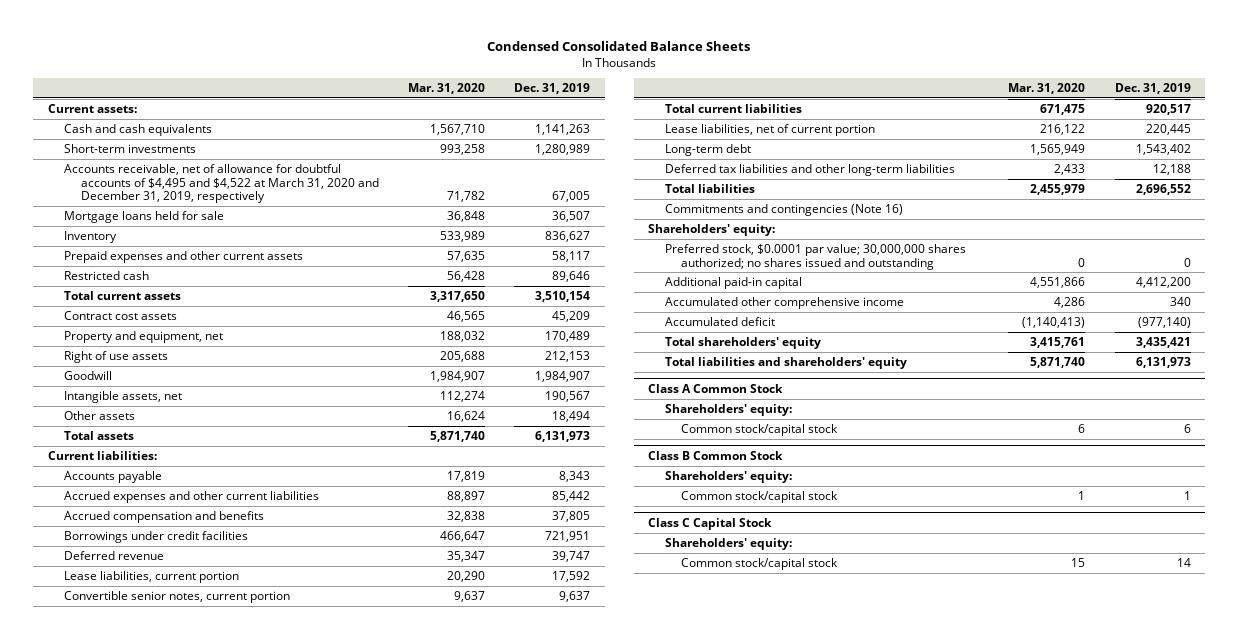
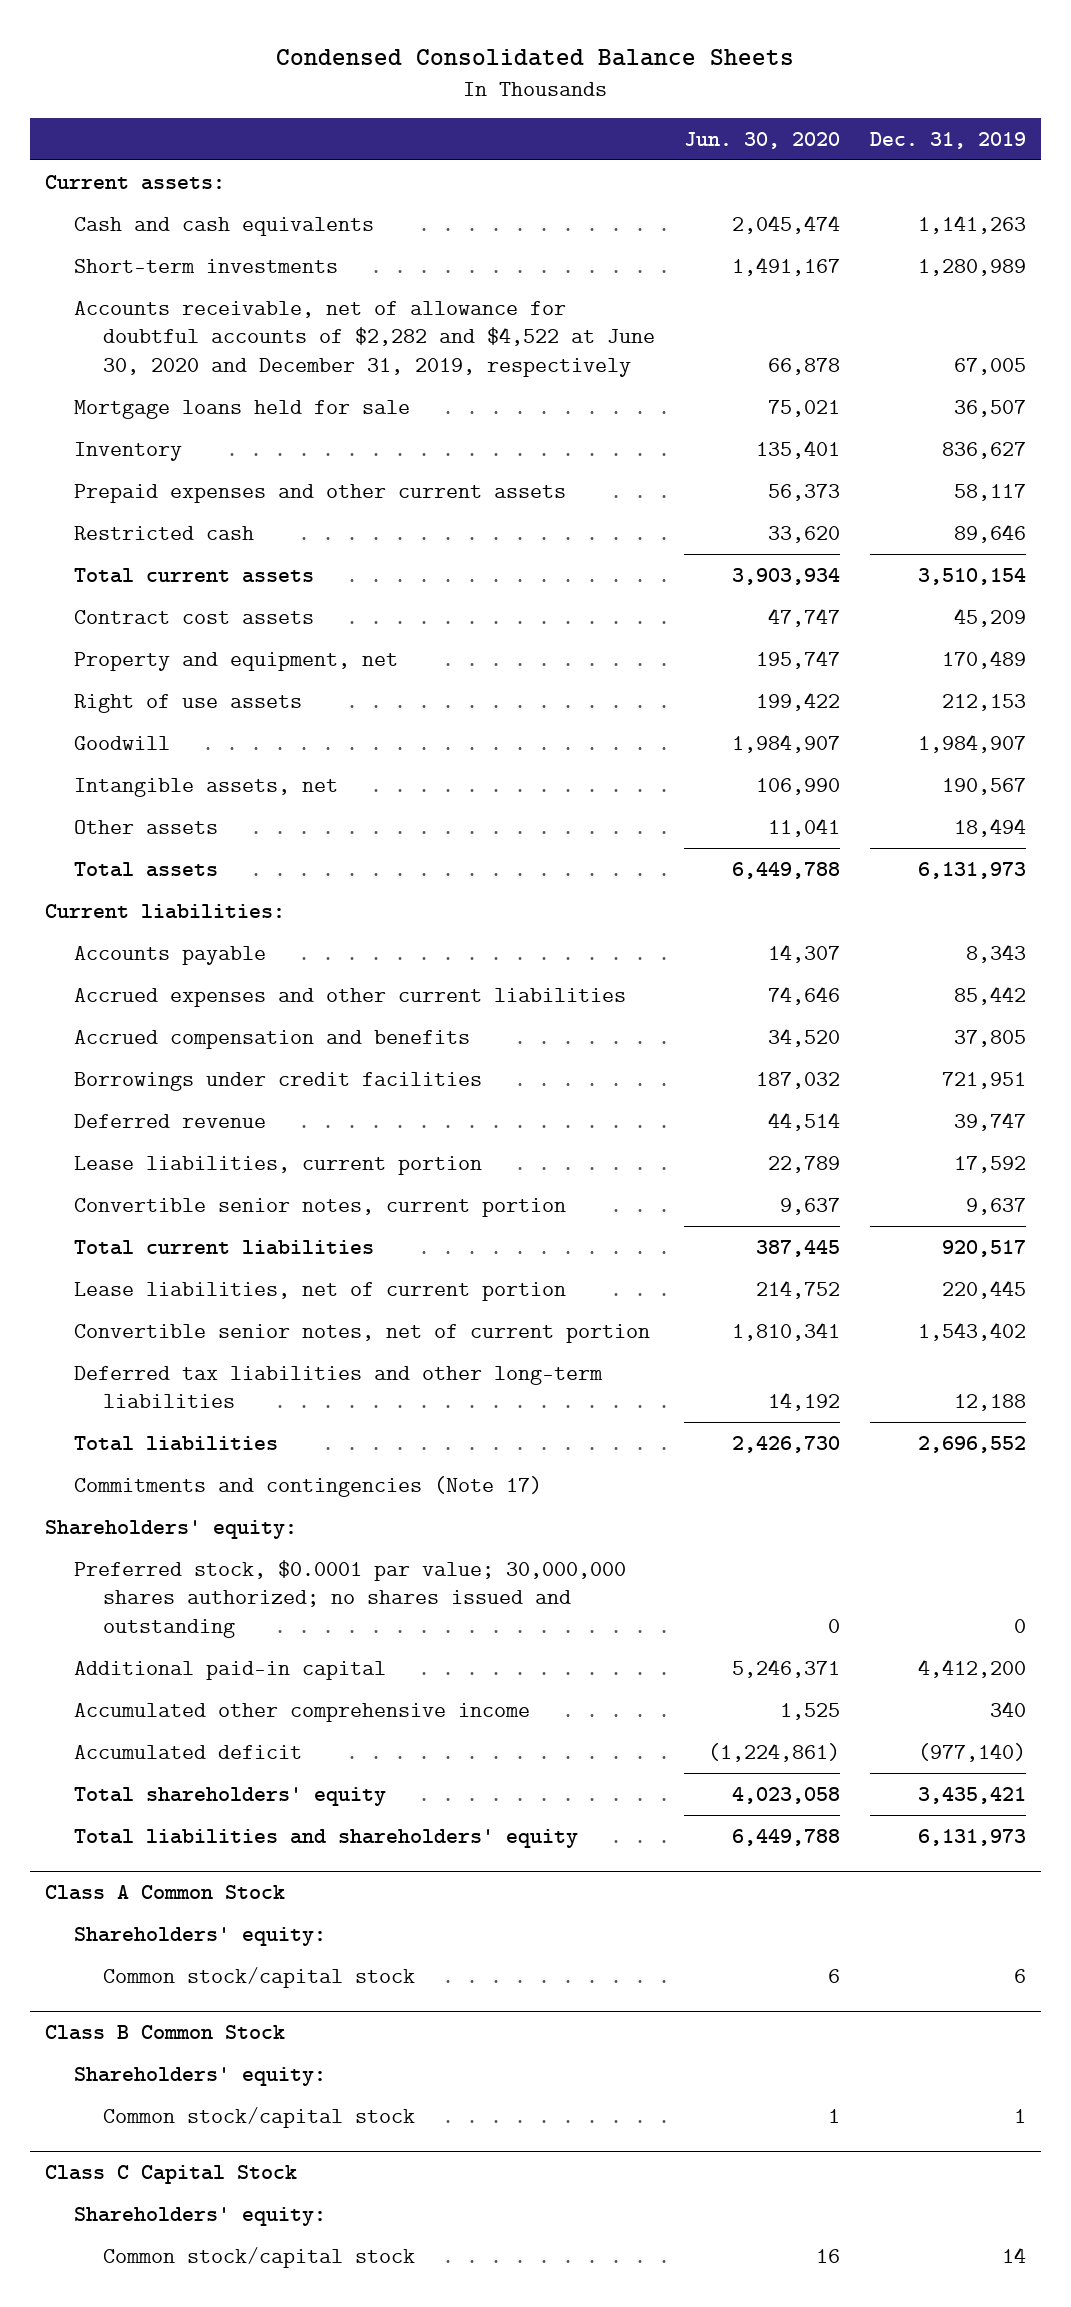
[407,83,485,95] Mar. 31, 2020 -> none
none -> [684,131,841,149] Jun. 30, 2020
[64,163,379,204] Accounts receivable, net of allowance for doubtful accounts of $4,495 and $4,522 at March 31, 2020 and December 31, 2019, respectively -> [73,300,655,377] Accounts receivable, net of allowance for doubtful accounts of $2,282 and $4,522 at June 30, 2020 and December 31, 2019, respectively
[664,143,751,156] Long-term debt -> [73,1323,650,1343] Convertible senior notes, net of current portion
[664,203,903,216] Commitments and contingencies (Note 16) -> [73,1475,542,1497] Commitments and contingencies (Note 17)

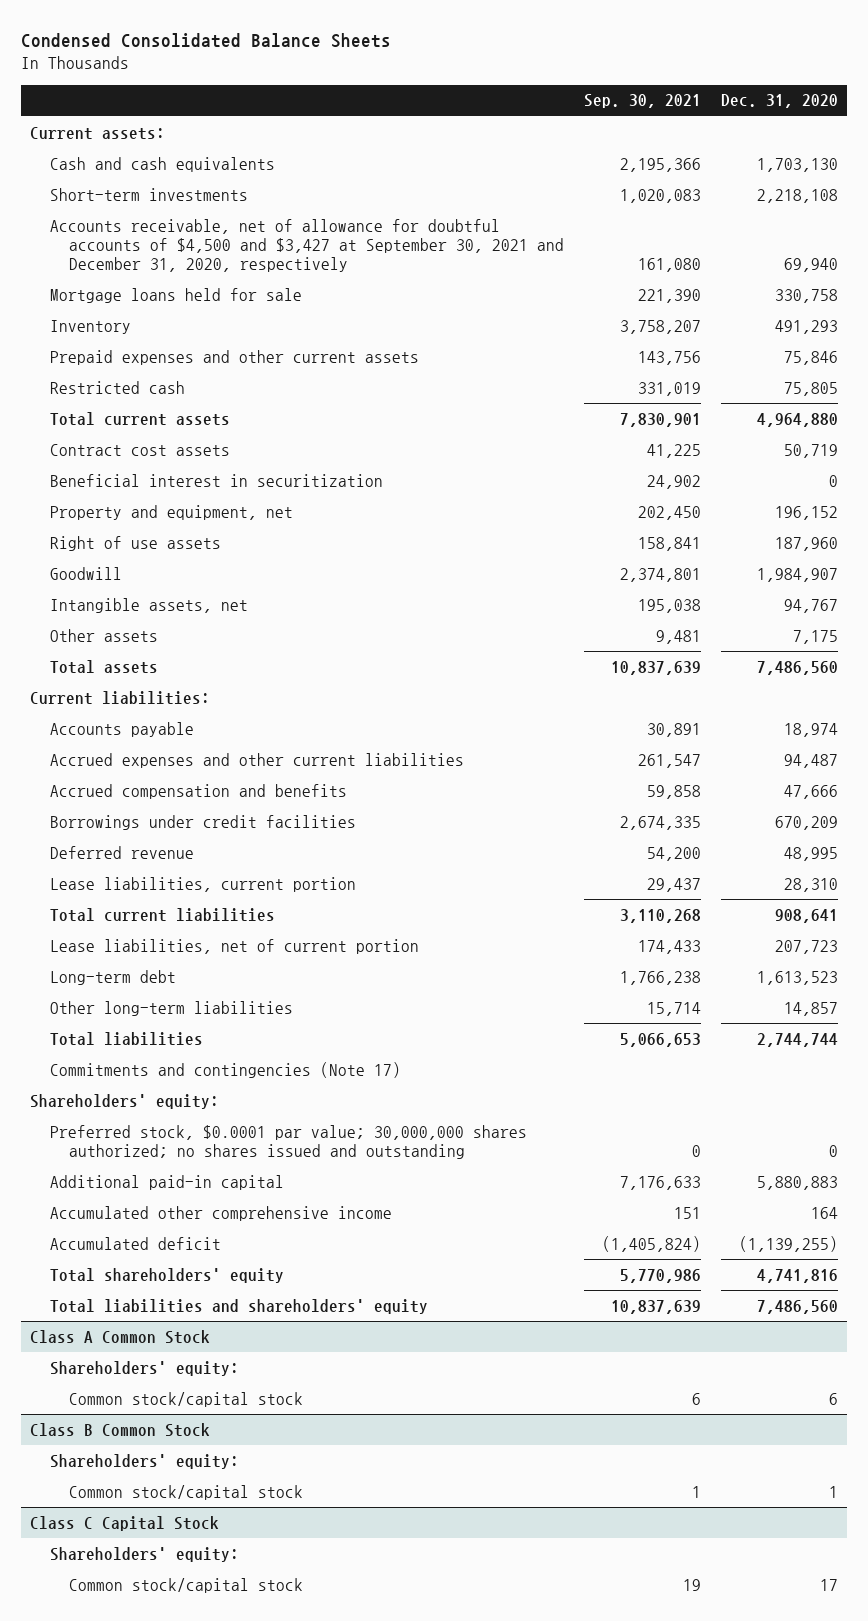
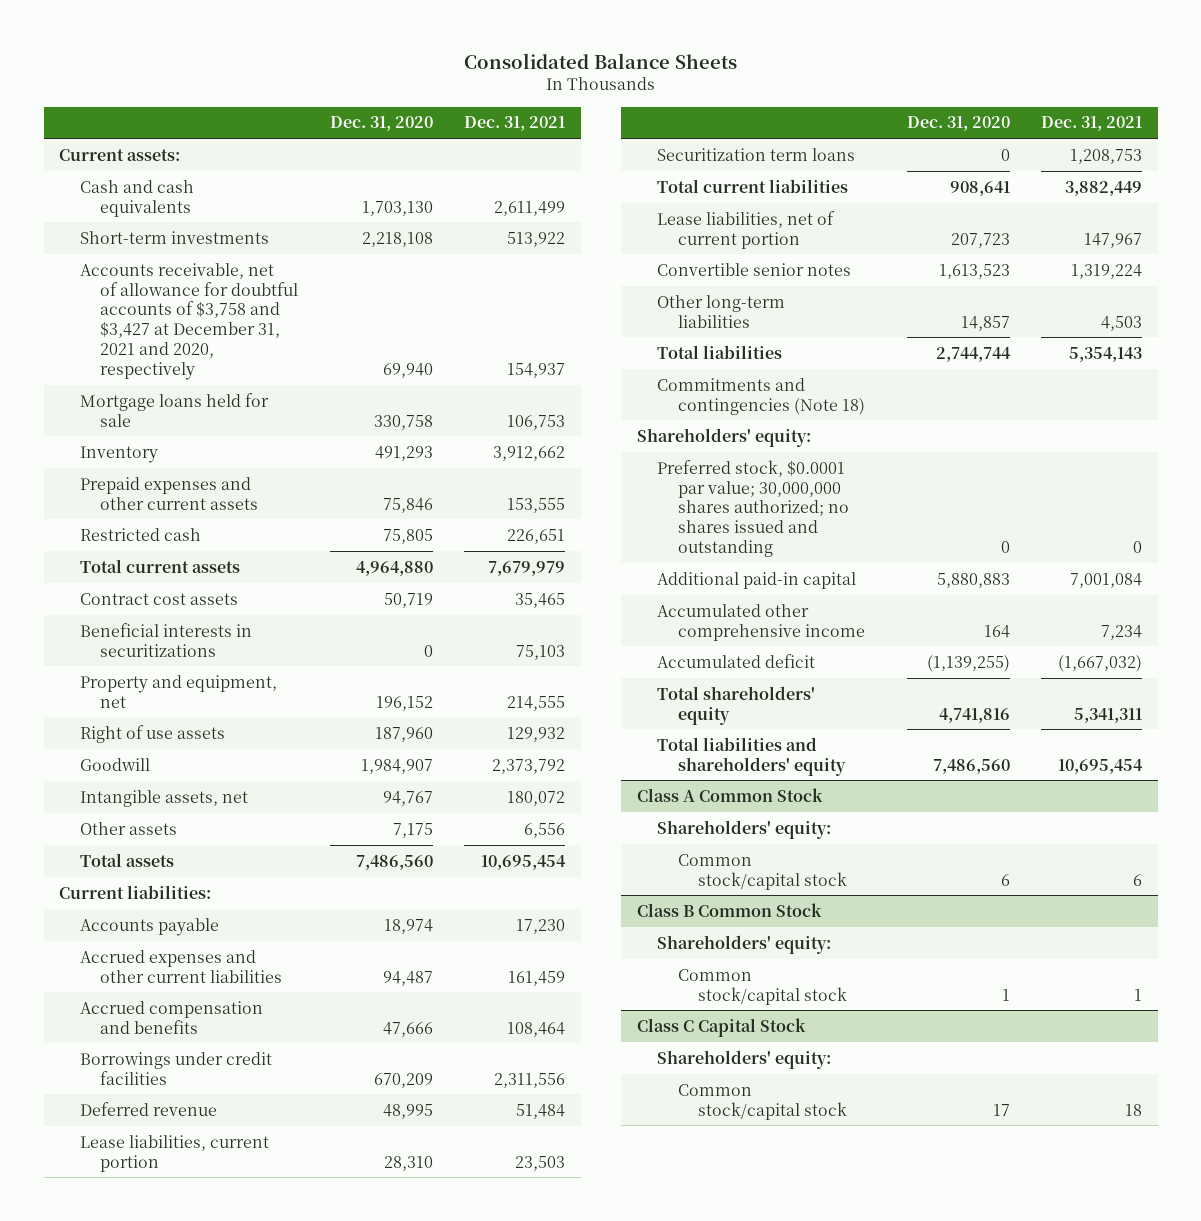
[20,33,391,49] Condensed Consolidated Balance Sheets -> [463,52,737,69] Consolidated Balance Sheets
[584,94,702,109] Sep. 30, 2021 -> none
none -> [463,116,565,132] Dec. 31, 2021
[49,218,565,273] Accounts receivable, net of allowance for doubtful accounts of $4,500 and $3,427 at September 30, 2021 and December 31, 2020, respectively -> [79,262,299,381] Accounts receivable, net of allowance for doubtful accounts of $3,758 and $3,427 at December 31, 2021 and 2020, respectively
[49,473,383,487] Beneficial interest in securitization -> [79,622,252,657] Beneficial interests in securitizations
none -> [657,147,856,161] Securitization term loans
[49,969,176,985] Long-term debt -> [657,262,852,276] Convertible senior notes
[49,1061,401,1078] Commitments and contingencies (Note 17) -> [657,377,865,415] Commitments and contingencies (Note 18)

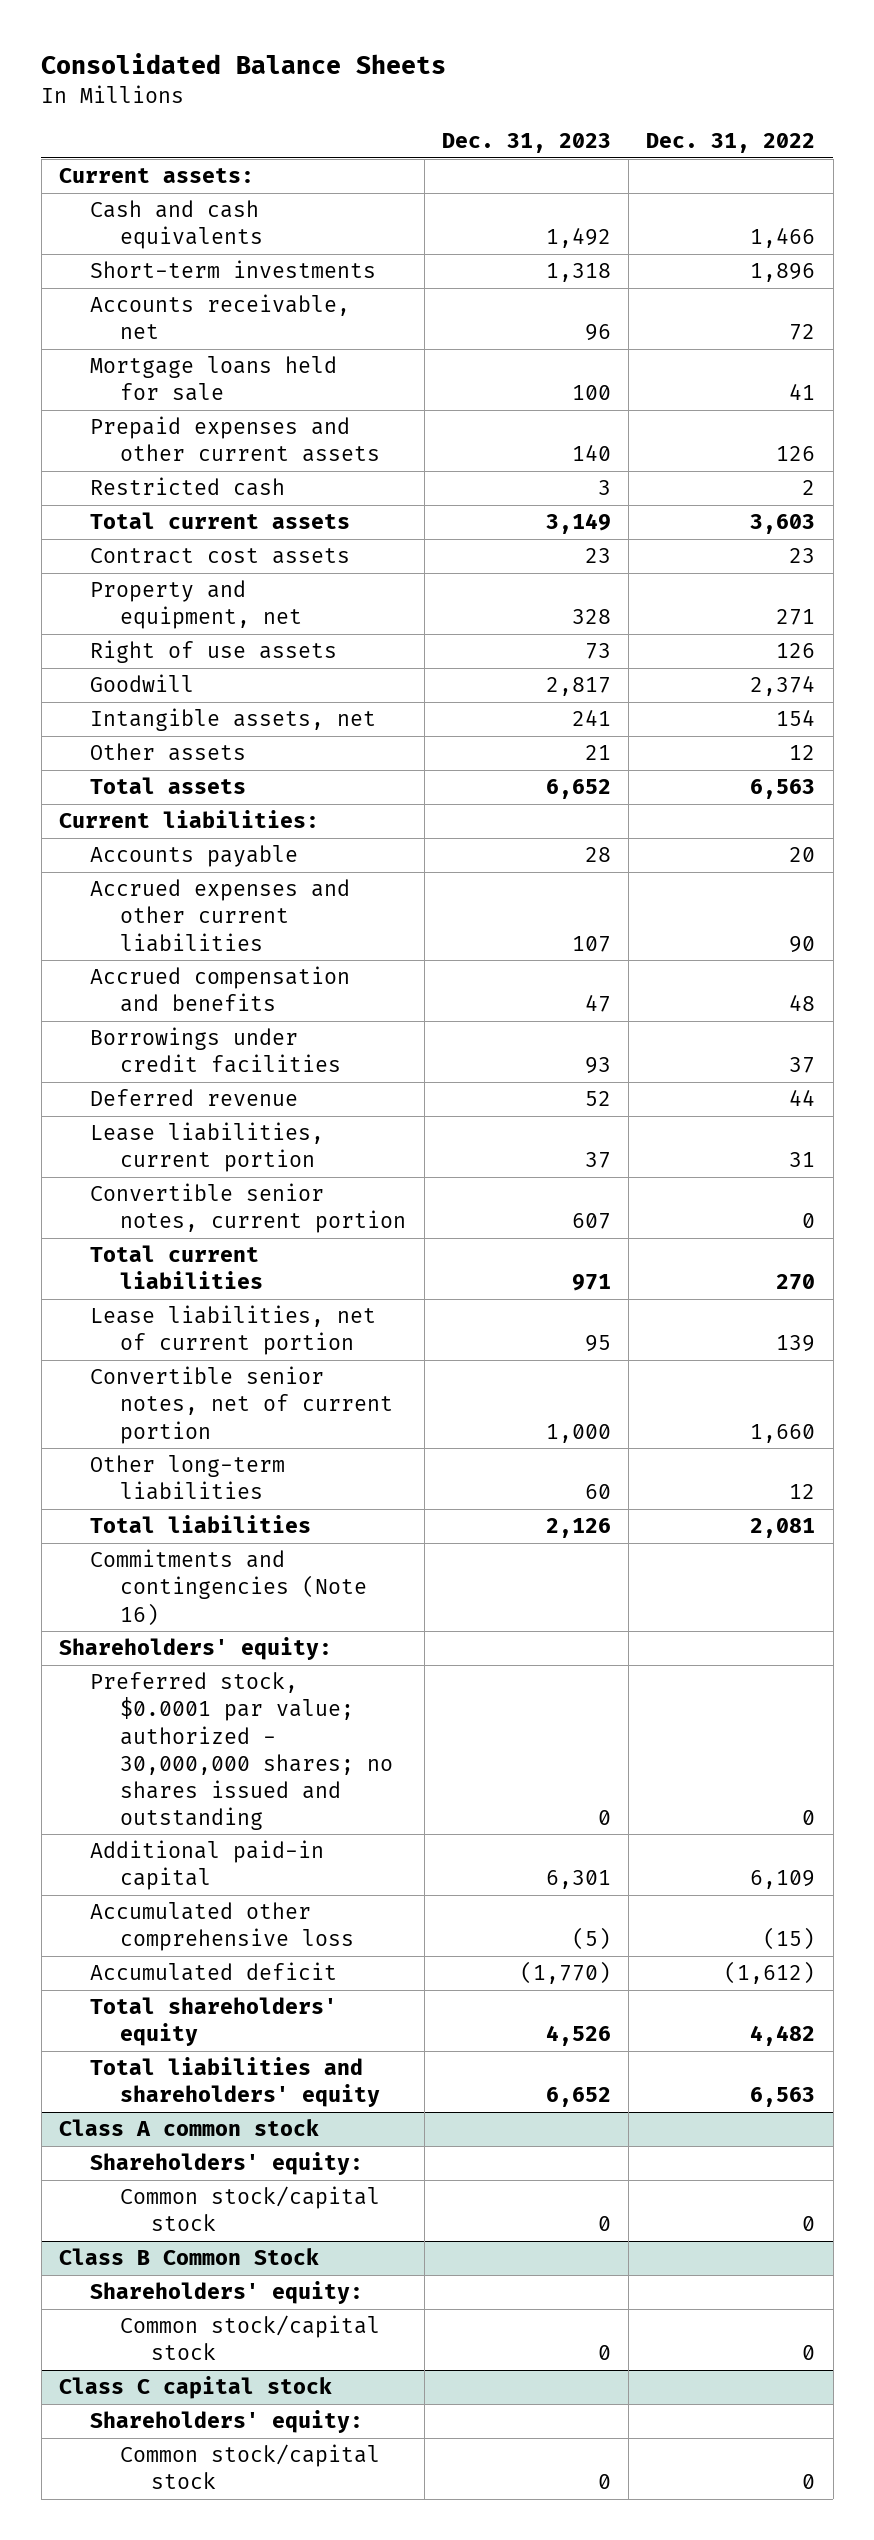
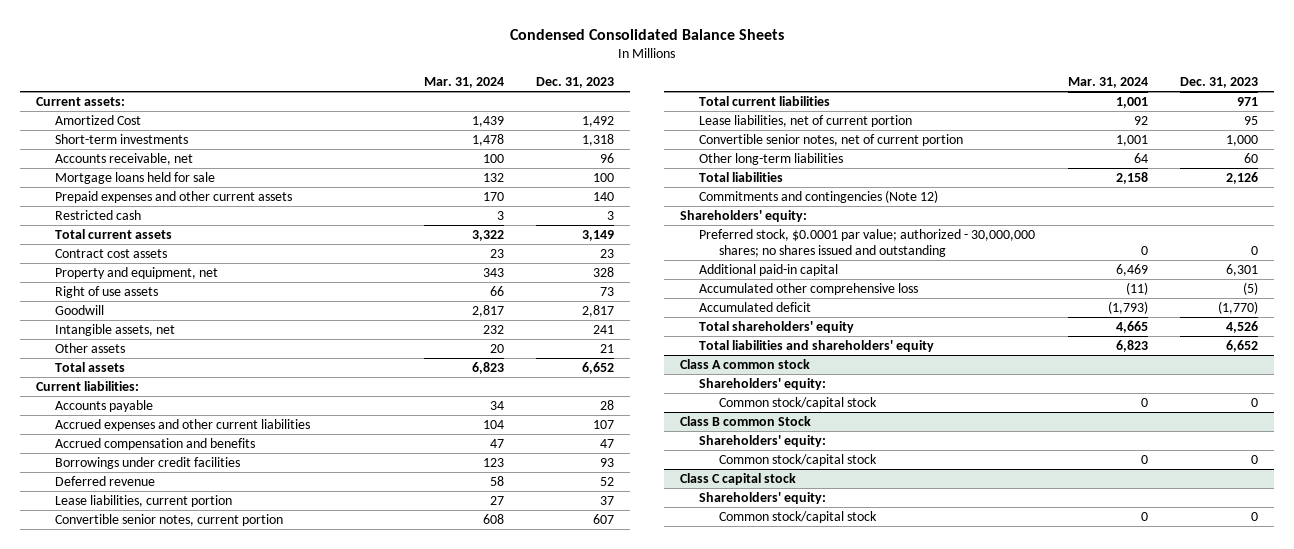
[41,52,447,74] Consolidated Balance Sheets -> [510,29,785,41] Condensed Consolidated Balance Sheets
[646,133,816,154] Dec. 31, 2022 -> none
none -> [423,76,504,88] Mar. 31, 2024
[89,200,264,250] Cash and cash equivalents -> [55,114,142,125] Amortized Cost
[89,1549,368,1626] Commitments and contingencies (Note 16) -> [699,189,939,203] Commitments and contingencies (Note 12)
[58,2248,319,2266] Class B Common Stock -> [679,415,811,426] Class B common Stock

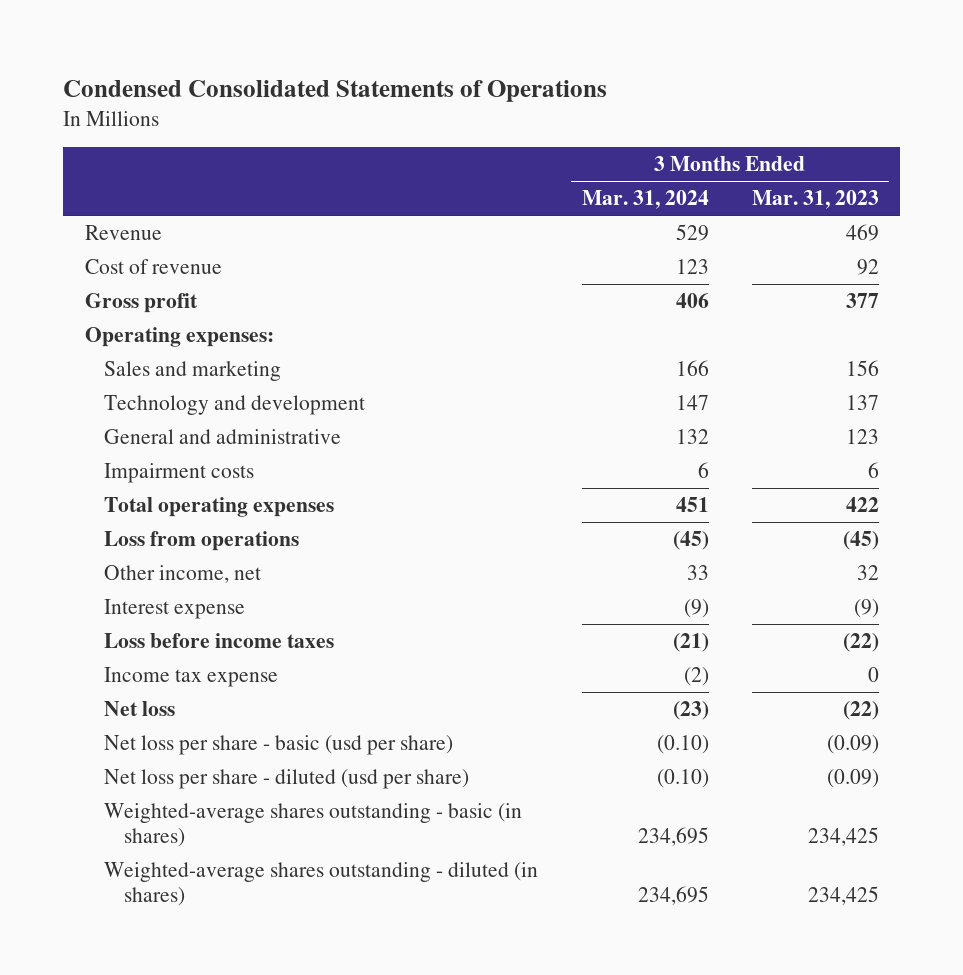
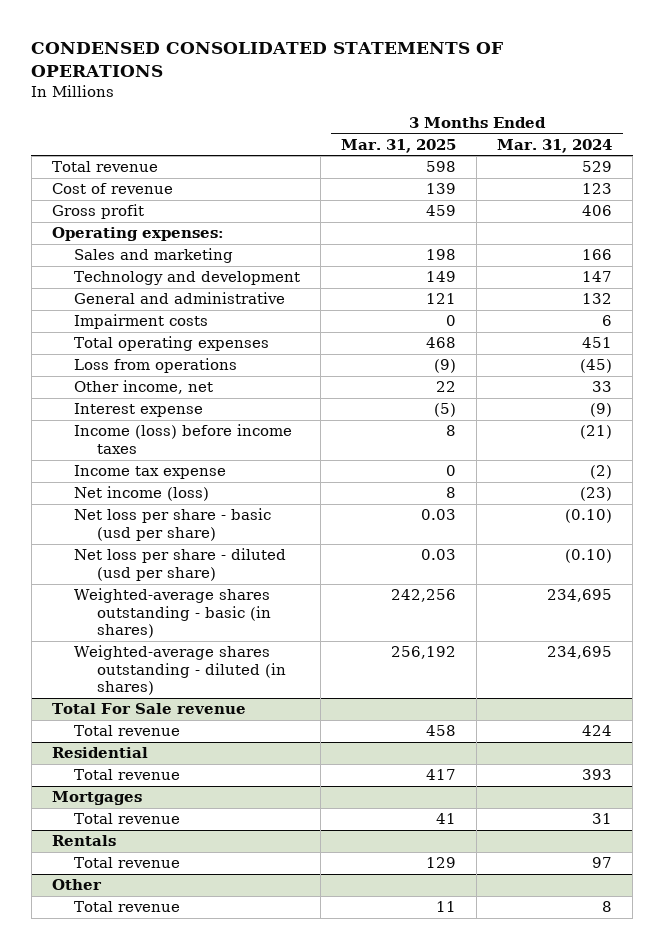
[63,79,608,102] Condensed Consolidated Statements of Operations -> [31,42,504,77] CONDENSED CONSOLIDATED STATEMENTS OF OPERATIONS
[751,190,879,210] Mar. 31, 2023 -> none
none -> [341,138,457,153] Mar. 31, 2025
[84,225,162,241] Revenue -> [51,161,158,173] Total revenue
[104,633,335,649] Loss before income taxes -> [74,424,293,454] Income (loss) before income taxes
[104,701,176,717] Net loss -> [74,486,210,502] Net income (loss)
none -> [51,703,246,715] Total For Sale revenue
none -> [74,725,181,737] Total revenue
none -> [51,747,148,759] Residential
none -> [74,769,181,781] Total revenue
none -> [51,791,142,806] Mortgages
none -> [74,813,181,825] Total revenue
none -> [51,835,116,847] Rentals
none -> [74,857,181,869] Total revenue
none -> [51,879,102,891] Other
none -> [74,901,181,913] Total revenue

